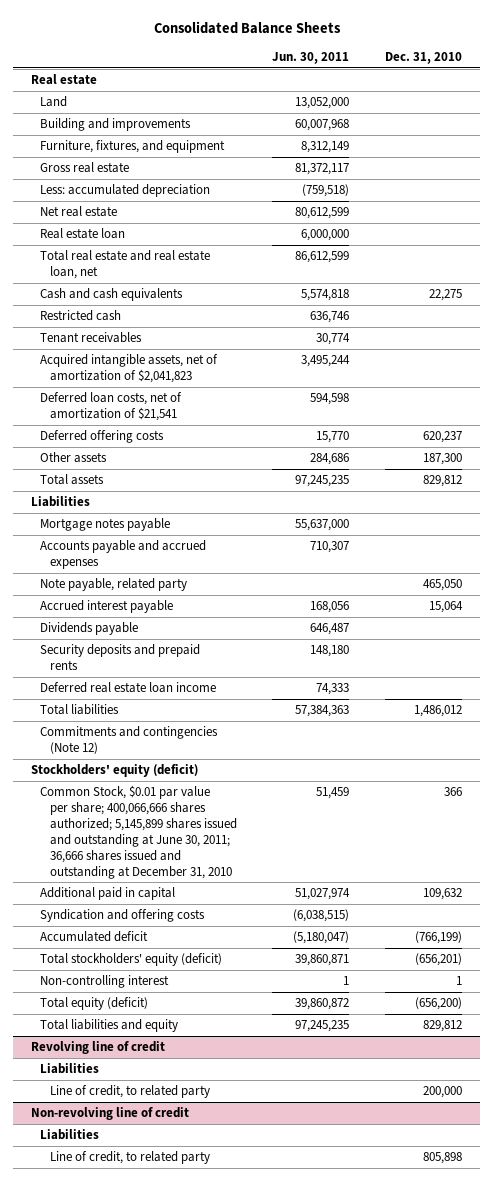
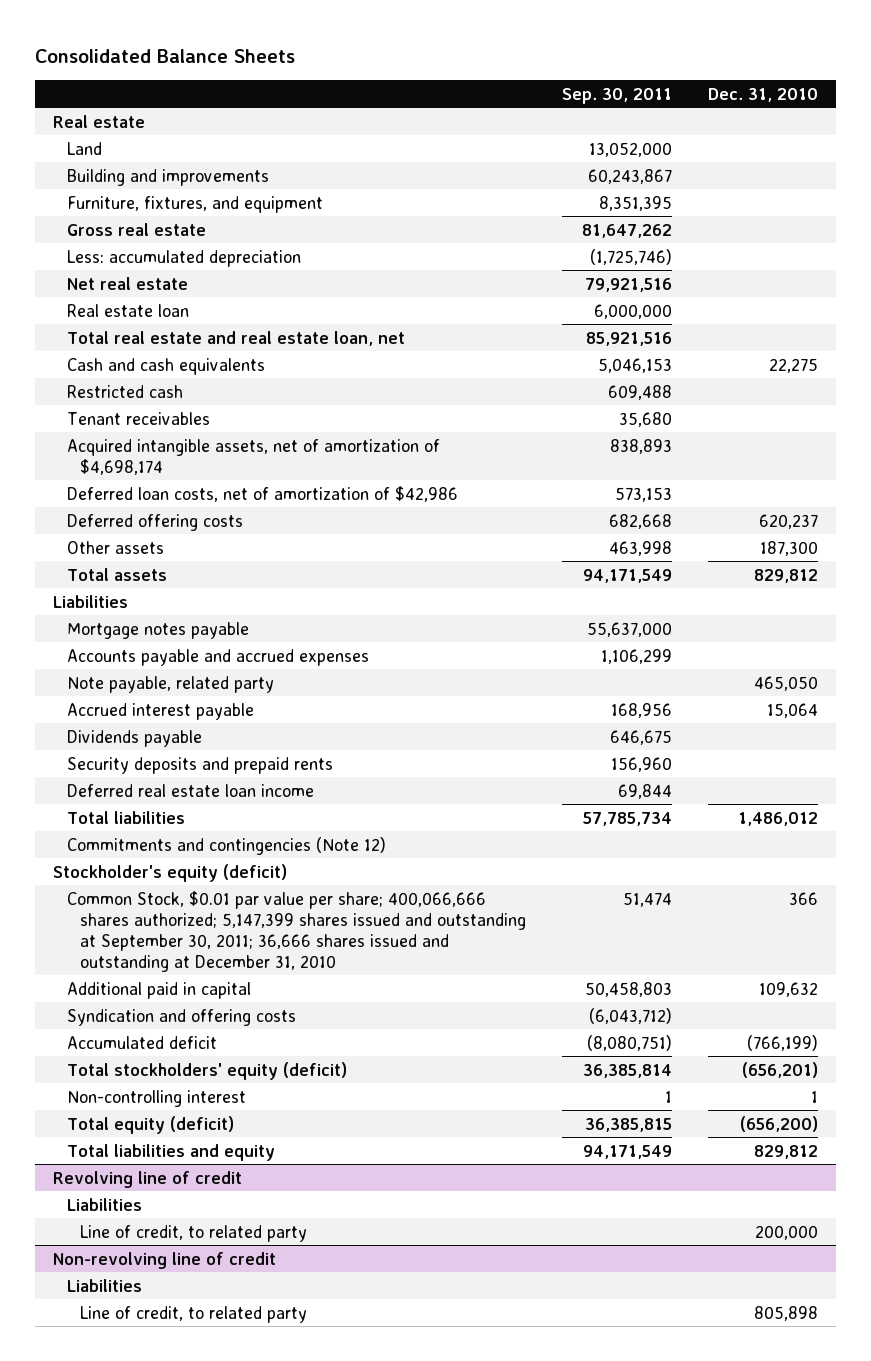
[272,51,350,64] Jun. 30, 2011 -> none
none -> [562,87,673,104] Sep. 30, 2011
[40,354,219,383] Acquired intangible assets, net of amortization of $2,041,823 -> [66,438,440,475] Acquired intangible assets, net of amortization of $4,698,174
[40,392,183,421] Deferred loan costs, net of amortization of $21,541 -> [66,485,458,502] Deferred loan costs, net of amortization of $42,986
[31,764,199,778] Stockholders' equity (deficit) -> [53,863,288,882] Stockholder's equity (deficit)
[40,785,237,879] Common Stock, $0.01 par value per share; 400,066,666 shares authorized; 5,145,899 shares issued and outstanding at June 30, 2011; 36,666 shares issued and outstanding at December 31, 2010 -> [66,890,527,972] Common Stock, $0.01 par value per share; 400,066,666 shares authorized; 5,147,399 shares issued and outstanding at September 30, 2011; 36,666 shares issued and outstanding at December 31, 2010

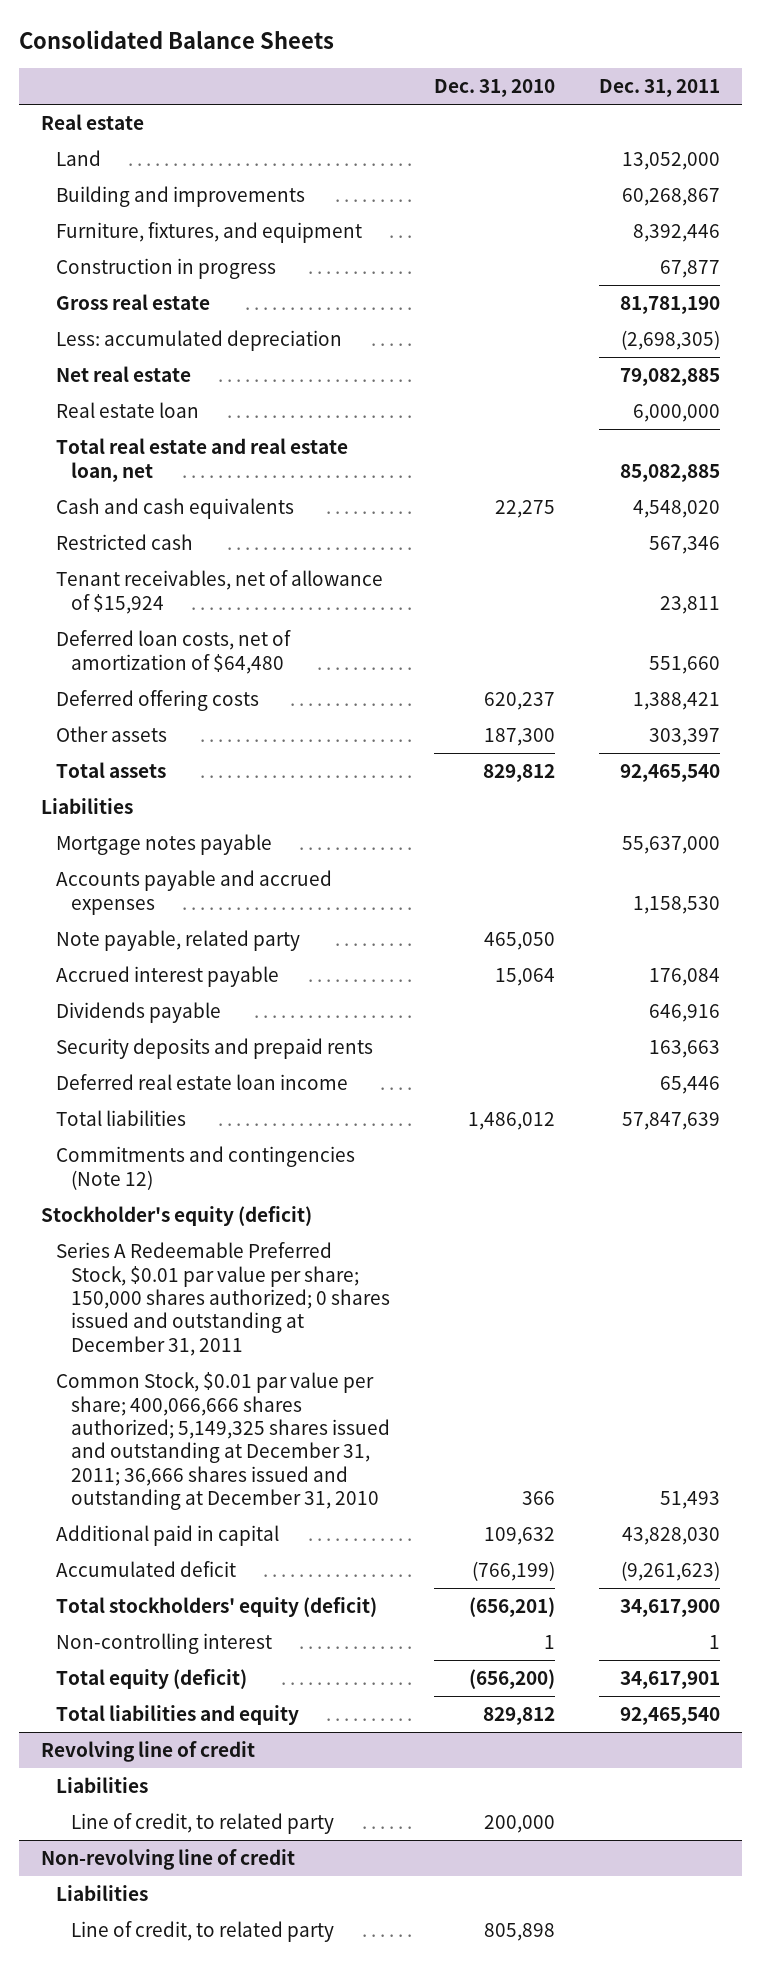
[562,87,673,104] Sep. 30, 2011 -> none
none -> [599,79,721,98] Dec. 31, 2011
none -> [55,258,276,280] Construction in progress
[66,438,440,475] Acquired intangible assets, net of amortization of $4,698,174 -> none
[66,411,210,425] Tenant receivables -> [55,570,383,614] Tenant receivables, net of allowance of $15,924
[66,485,458,502] Deferred loan costs, net of amortization of $42,986 -> [55,630,291,674] Deferred loan costs, net of amortization of $64,480
none -> [55,1242,390,1356] Series A Redeemable Preferred Stock, $0.01 par value per share; 150,000 shares authorized; 0 shares issued and outstanding at December 31, 2011
[66,890,527,972] Common Stock, $0.01 par value per share; 400,066,666 shares authorized; 5,147,399 shares issued and outstanding at September 30, 2011; 36,666 shares issued and outstanding at December 31, 2010 -> [55,1372,390,1511] Common Stock, $0.01 par value per share; 400,066,666 shares authorized; 5,149,325 shares issued and outstanding at December 31, 2011; 36,666 shares issued and outstanding at December 31, 2010
[66,1008,296,1026] Syndication and offering costs -> none

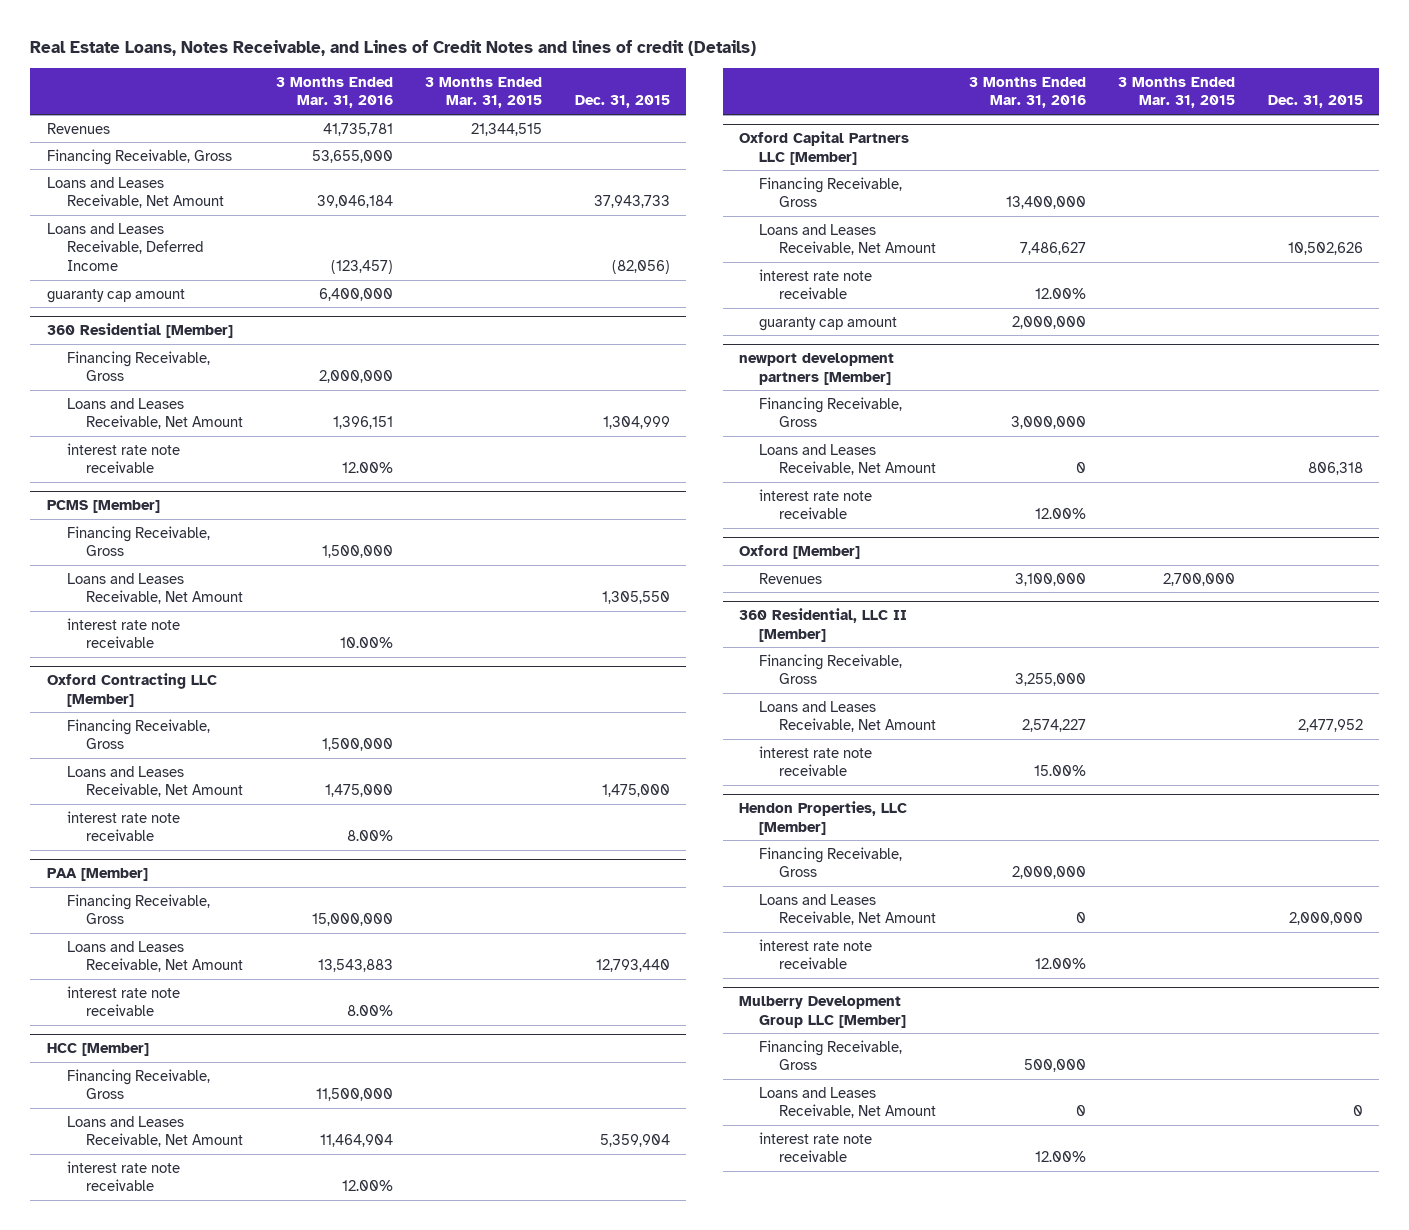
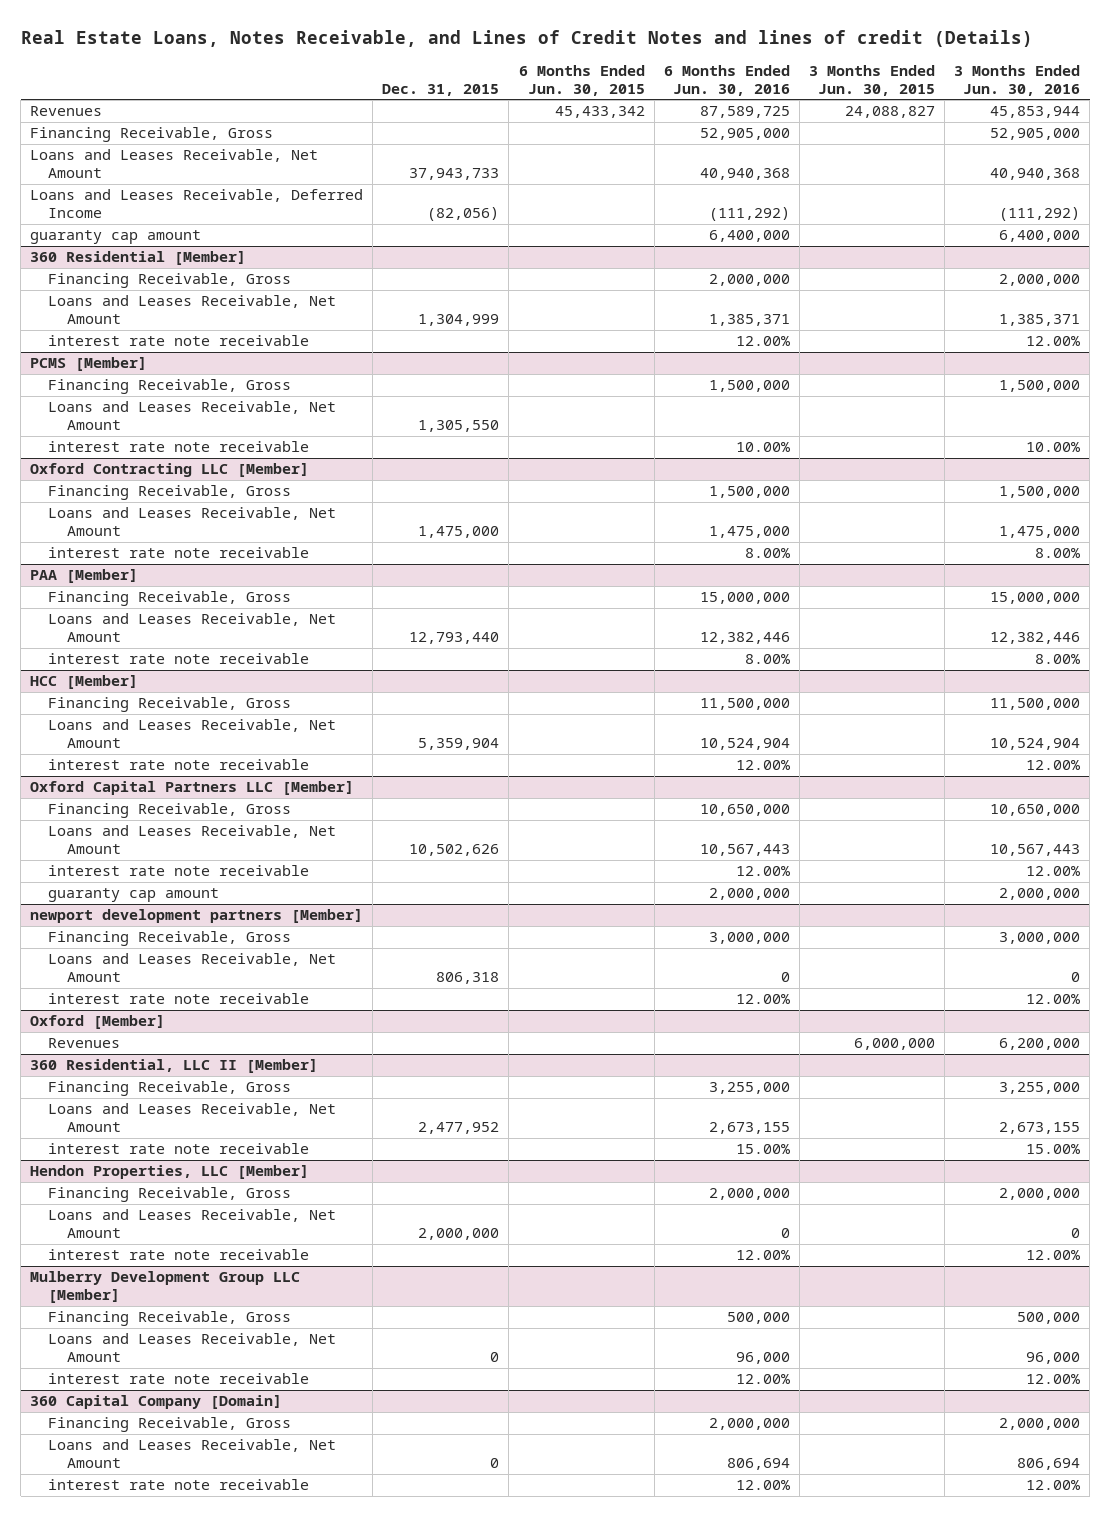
[275,76,393,109] 3 Months Ended Mar. 31, 2016 -> none
[425,76,543,109] 3 Months Ended Mar. 31, 2015 -> none
none -> [518,64,645,96] 6 Months Ended Jun. 30, 2015
none -> [663,64,790,96] 6 Months Ended Jun. 30, 2016
none -> [808,64,935,96] 3 Months Ended Jun. 30, 2015
none -> [953,64,1080,96] 3 Months Ended Jun. 30, 2016
none -> [30,1395,283,1410] 360 Capital Company [Domain]
none -> [48,1417,292,1433] Financing Receivable, Gross
none -> [48,1439,337,1469] Loans and Leases Receivable, Net Amount
none -> [48,1479,310,1491] interest rate note receivable

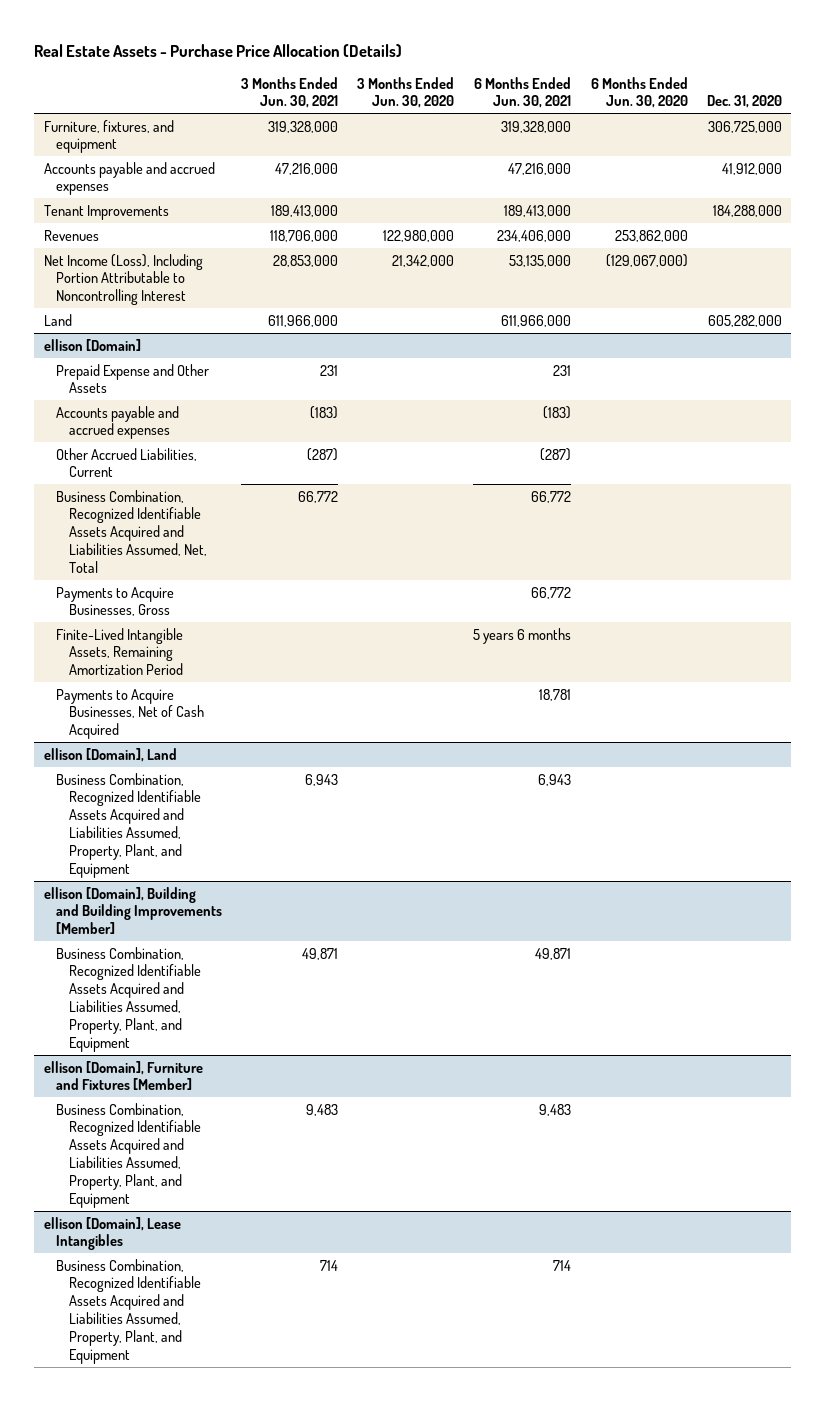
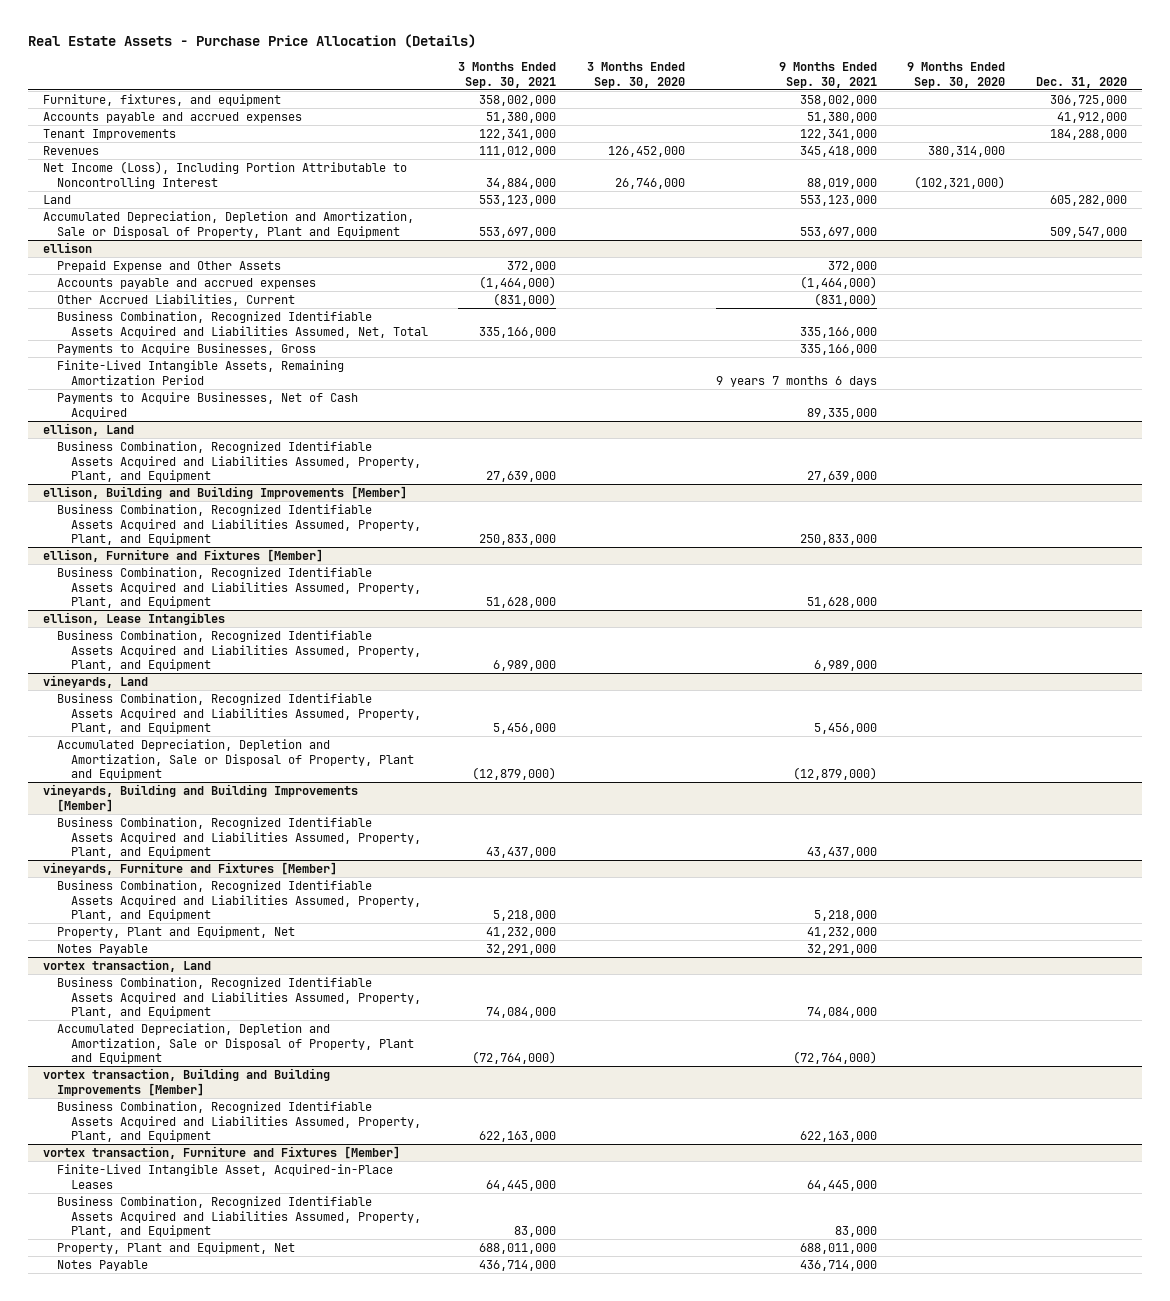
[241,76,339,109] 3 Months Ended Jun. 30, 2021 -> none
[357,76,455,109] 3 Months Ended Jun. 30, 2020 -> none
[474,76,572,109] 6 Months Ended Jun. 30, 2021 -> none
[590,76,688,109] 6 Months Ended Jun. 30, 2020 -> none
none -> [458,62,557,88] 3 Months Ended Sep. 30, 2021
none -> [586,62,685,88] 3 Months Ended Sep. 30, 2020
none -> [778,62,877,88] 9 Months Ended Sep. 30, 2021
none -> [907,62,1006,88] 9 Months Ended Sep. 30, 2020
[43,338,141,351] ellison [Domain] -> none
[56,363,210,394] Prepaid Expense and Other Assets -> none
[56,405,180,440] Accounts payable and accrued expenses -> none
[56,447,198,478] Other Accrued Liabilities, Current -> none
[56,489,208,573] Business Combination, Recognized Identifiable Assets Acquired and Liabilities Assumed, Net, Total -> none
[56,586,175,617] Payments to Acquire Businesses, Gross -> none
[56,627,184,676] Finite-Lived Intangible Assets, Remaining Amortization Period -> none
[56,688,205,740] Payments to Acquire Businesses, Net of Cash Acquired -> none
none -> [43,211,415,238] Accumulated Depreciation, Depletion and Amortization, Sale or Disposal of Property, Plant and Equipment
none -> [43,242,93,254] ellison
none -> [56,260,281,273] Prepaid Expense and Other Assets
none -> [56,278,316,290] Accounts payable and accrued expenses
none -> [56,294,295,307] Other Accrued Liabilities, Current
none -> [56,311,428,338] Business Combination, Recognized Identifiable Assets Acquired and Liabilities Assumed, Net, Total
none -> [56,343,316,356] Payments to Acquire Businesses, Gross
none -> [56,360,344,385] Finite-Lived Intangible Assets, Remaining Amortization Period
none -> [56,392,358,419] Payments to Acquire Businesses, Net of Cash Acquired
[43,747,177,762] ellison [Domain], Land -> [43,423,135,437] ellison, Land
[43,886,223,935] ellison [Domain], Building and Building Improvements [Member] -> [43,486,408,500] ellison, Building and Building Improvements [Member]
[43,1060,203,1091] ellison [Domain], Furniture and Fixtures [Member] -> [43,549,324,563] ellison, Furniture and Fixtures [Member]
[43,1216,181,1251] ellison [Domain], Lease Intangibles -> [43,612,226,626] ellison, Lease Intangibles
none -> [43,675,149,689] vineyards, Land
none -> [56,693,421,735] Business Combination, Recognized Identifiable Assets Acquired and Liabilities Assumed, Property, Plant, and Equipment
none -> [56,739,414,781] Accumulated Depreciation, Depletion and Amortization, Sale or Disposal of Property, Plant and Equipment
none -> [43,784,359,812] vineyards, Building and Building Improvements [Member]
none -> [56,817,421,859] Business Combination, Recognized Identifiable Assets Acquired and Liabilities Assumed, Property, Plant, and Equipment
none -> [43,862,338,876] vineyards, Furniture and Fixtures [Member]
none -> [56,880,421,922] Business Combination, Recognized Identifiable Assets Acquired and Liabilities Assumed, Property, Plant, and Equipment
none -> [56,926,295,939] Property, Plant and Equipment, Net
none -> [56,944,148,956] Notes Payable
none -> [43,959,212,973] vortex transaction, Land
none -> [56,977,421,1019] Business Combination, Recognized Identifiable Assets Acquired and Liabilities Assumed, Property, Plant, and Equipment
none -> [56,1023,414,1065] Accumulated Depreciation, Depletion and Amortization, Sale or Disposal of Property, Plant and Equipment
none -> [43,1068,331,1096] vortex transaction, Building and Building Improvements [Member]
none -> [56,1101,421,1143] Business Combination, Recognized Identifiable Assets Acquired and Liabilities Assumed, Property, Plant, and Equipment
none -> [43,1146,401,1160] vortex transaction, Furniture and Fixtures [Member]
none -> [56,1164,393,1189] Finite-Lived Intangible Asset, Acquired-in-Place Leases
none -> [56,1196,421,1238] Business Combination, Recognized Identifiable Assets Acquired and Liabilities Assumed, Property, Plant, and Equipment
none -> [56,1242,295,1255] Property, Plant and Equipment, Net
none -> [56,1260,148,1272] Notes Payable

